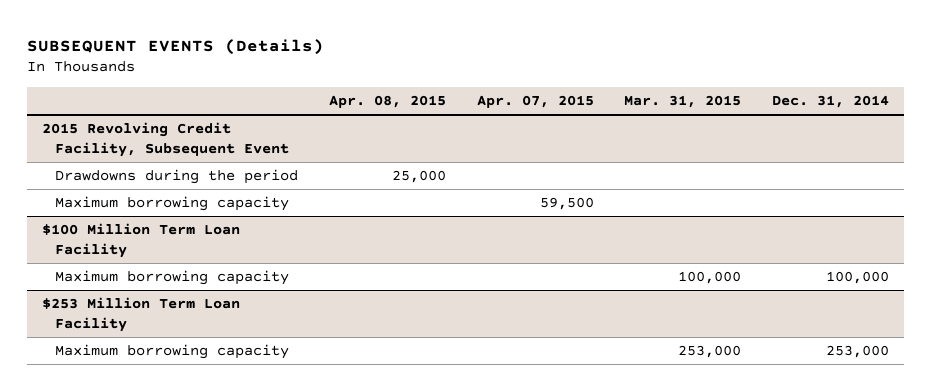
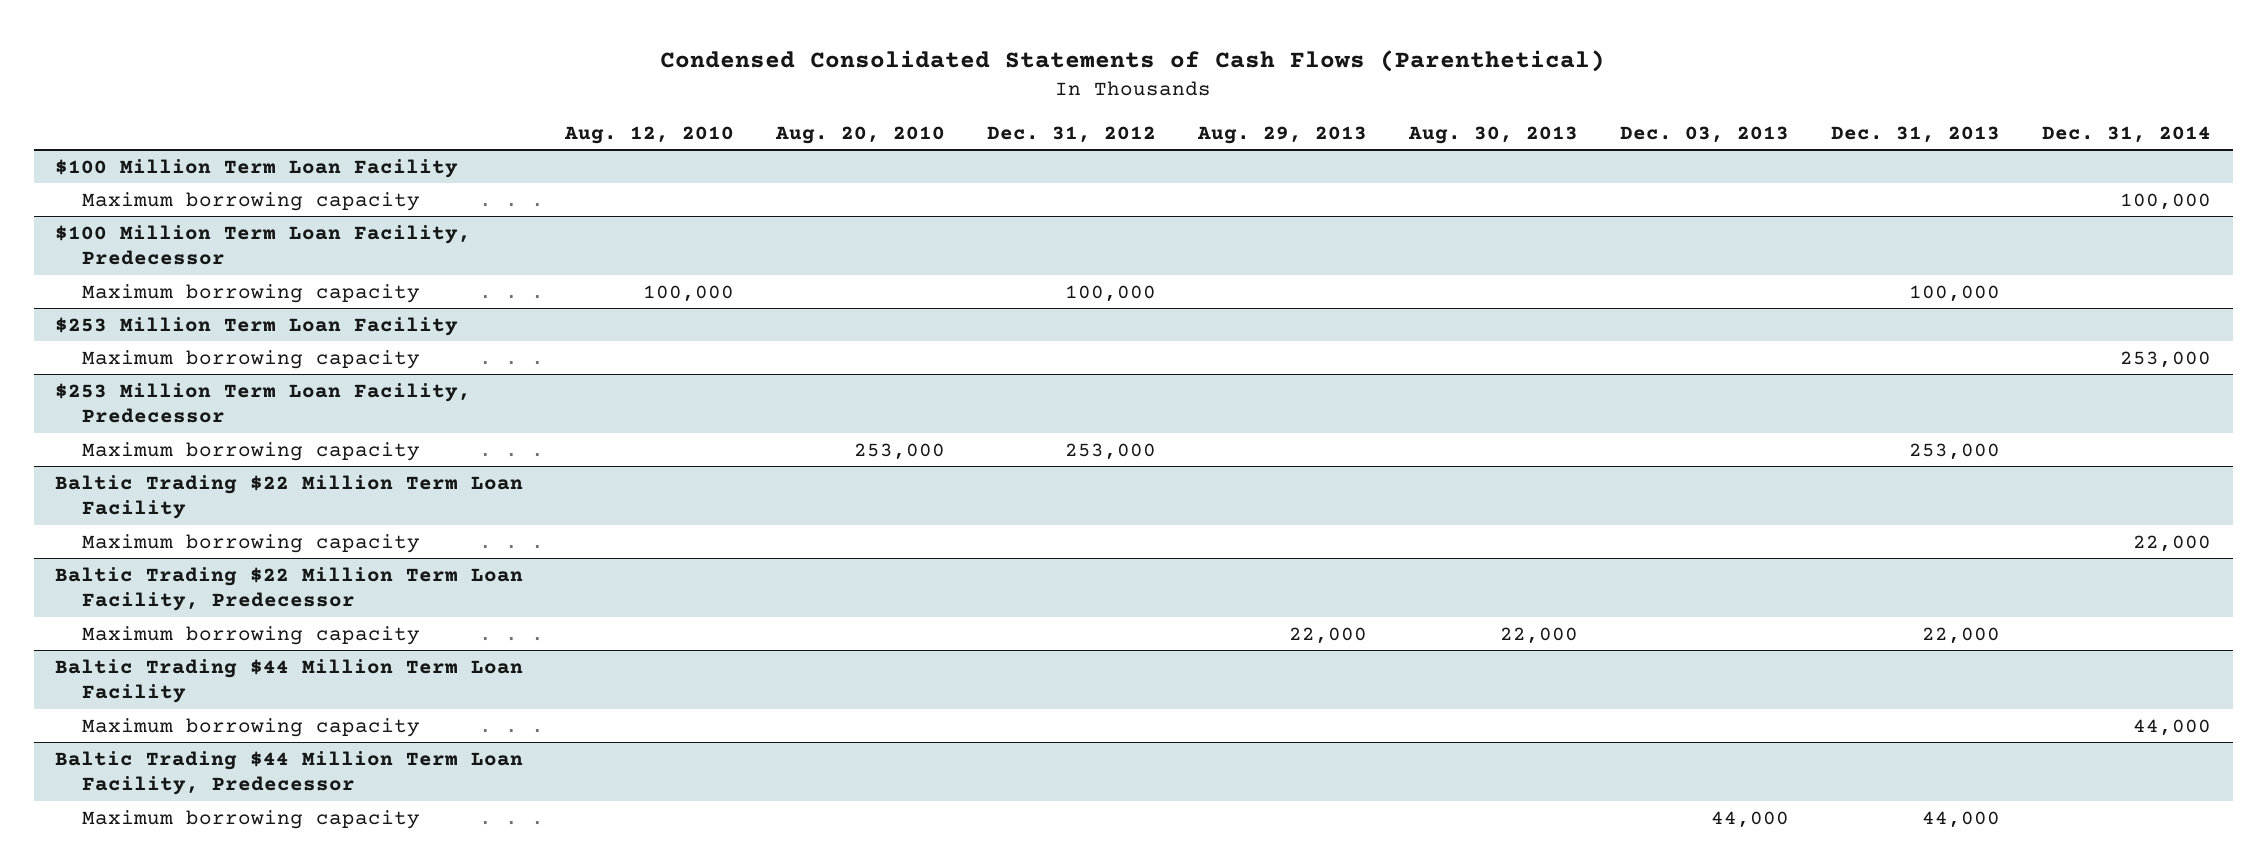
[27,38,325,55] SUBSEQUENT EVENTS (Details) -> [660,49,1606,72] Condensed Consolidated Statements of Cash Flows (Parenthetical)
[328,94,446,108] Apr. 08, 2015 -> none
[476,94,594,108] Apr. 07, 2015 -> none
[624,94,742,108] Mar. 31, 2015 -> none
none -> [563,126,734,145] Aug. 12, 2010
none -> [774,126,945,145] Aug. 20, 2010
none -> [987,126,1157,144] Dec. 31, 2012
none -> [1197,126,1368,145] Aug. 29, 2013
none -> [1408,126,1579,145] Aug. 30, 2013
none -> [1620,126,1790,144] Dec. 03, 2013
none -> [1831,126,2001,144] Dec. 31, 2013
[42,122,290,157] 2015 Revolving Credit Facility, Subsequent Event -> none
[55,169,299,185] Drawdowns during the period -> none
[55,196,290,212] Maximum borrowing capacity -> none
none -> [54,224,471,266] $100 Million Term Loan Facility, Predecessor
none -> [82,283,421,303] Maximum borrowing capacity
none -> [54,382,471,424] $253 Million Term Loan Facility, Predecessor
none -> [82,441,421,461] Maximum borrowing capacity
none -> [54,474,523,520] Baltic Trading $22 Million Term Loan Facility
none -> [82,533,421,553] Maximum borrowing capacity
none -> [54,566,523,612] Baltic Trading $22 Million Term Loan Facility, Predecessor
none -> [82,625,421,645] Maximum borrowing capacity
none -> [54,658,523,704] Baltic Trading $44 Million Term Loan Facility
none -> [82,717,421,737] Maximum borrowing capacity
none -> [54,750,523,796] Baltic Trading $44 Million Term Loan Facility, Predecessor
none -> [82,809,421,829] Maximum borrowing capacity

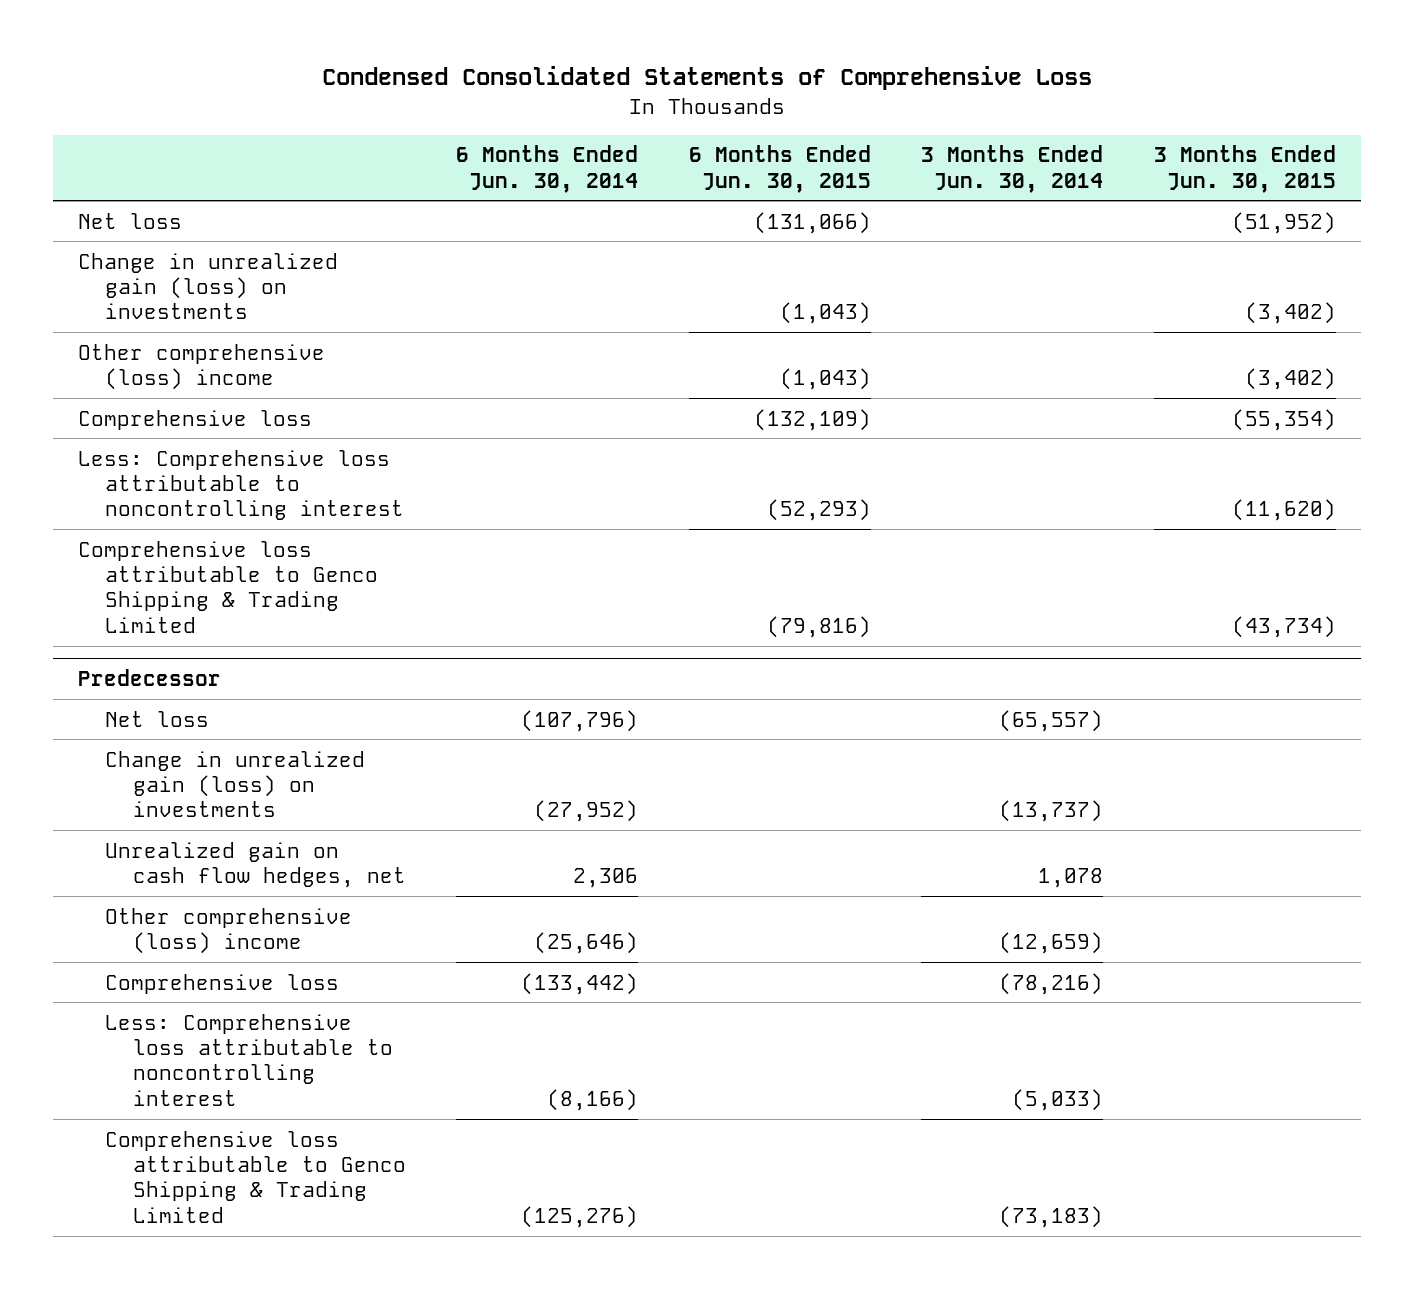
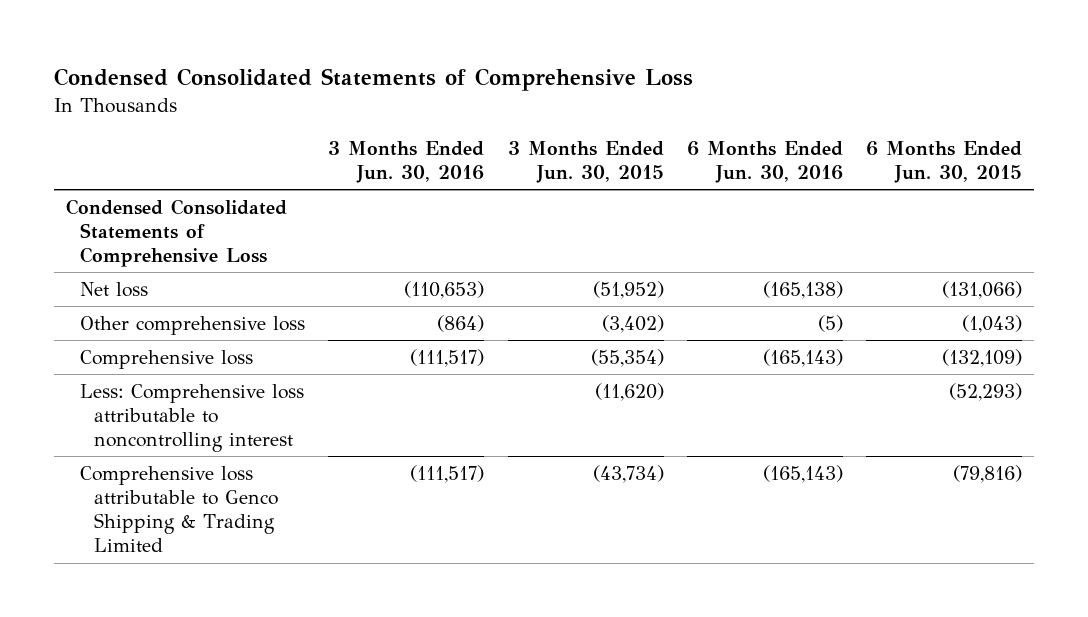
[456,145,639,193] 6 Months Ended Jun. 30, 2014 -> none
[921,145,1104,193] 3 Months Ended Jun. 30, 2014 -> none
none -> [328,141,485,184] 3 Months Ended Jun. 30, 2016
none -> [686,141,843,184] 6 Months Ended Jun. 30, 2016
none -> [66,198,288,268] Condensed Consolidated Statements of Comprehensive Loss
[77,252,338,320] Change in unrealized gain (loss) on investments -> none
[77,343,325,390] Other comprehensive (loss) income -> [79,315,305,335] Other comprehensive loss
[77,669,221,687] Predecessor -> none
[105,710,210,727] Net loss -> none
[105,750,366,818] Change in unrealized gain (loss) on investments -> none
[105,841,406,888] Unrealized gain on cash flow hedges, net -> none
[105,907,353,954] Other comprehensive (loss) income -> none
[105,973,340,994] Comprehensive loss -> none
[105,1013,393,1106] Less: Comprehensive loss attributable to noncontrolling interest -> none
[105,1130,406,1223] Comprehensive loss attributable to Genco Shipping & Trading Limited -> none

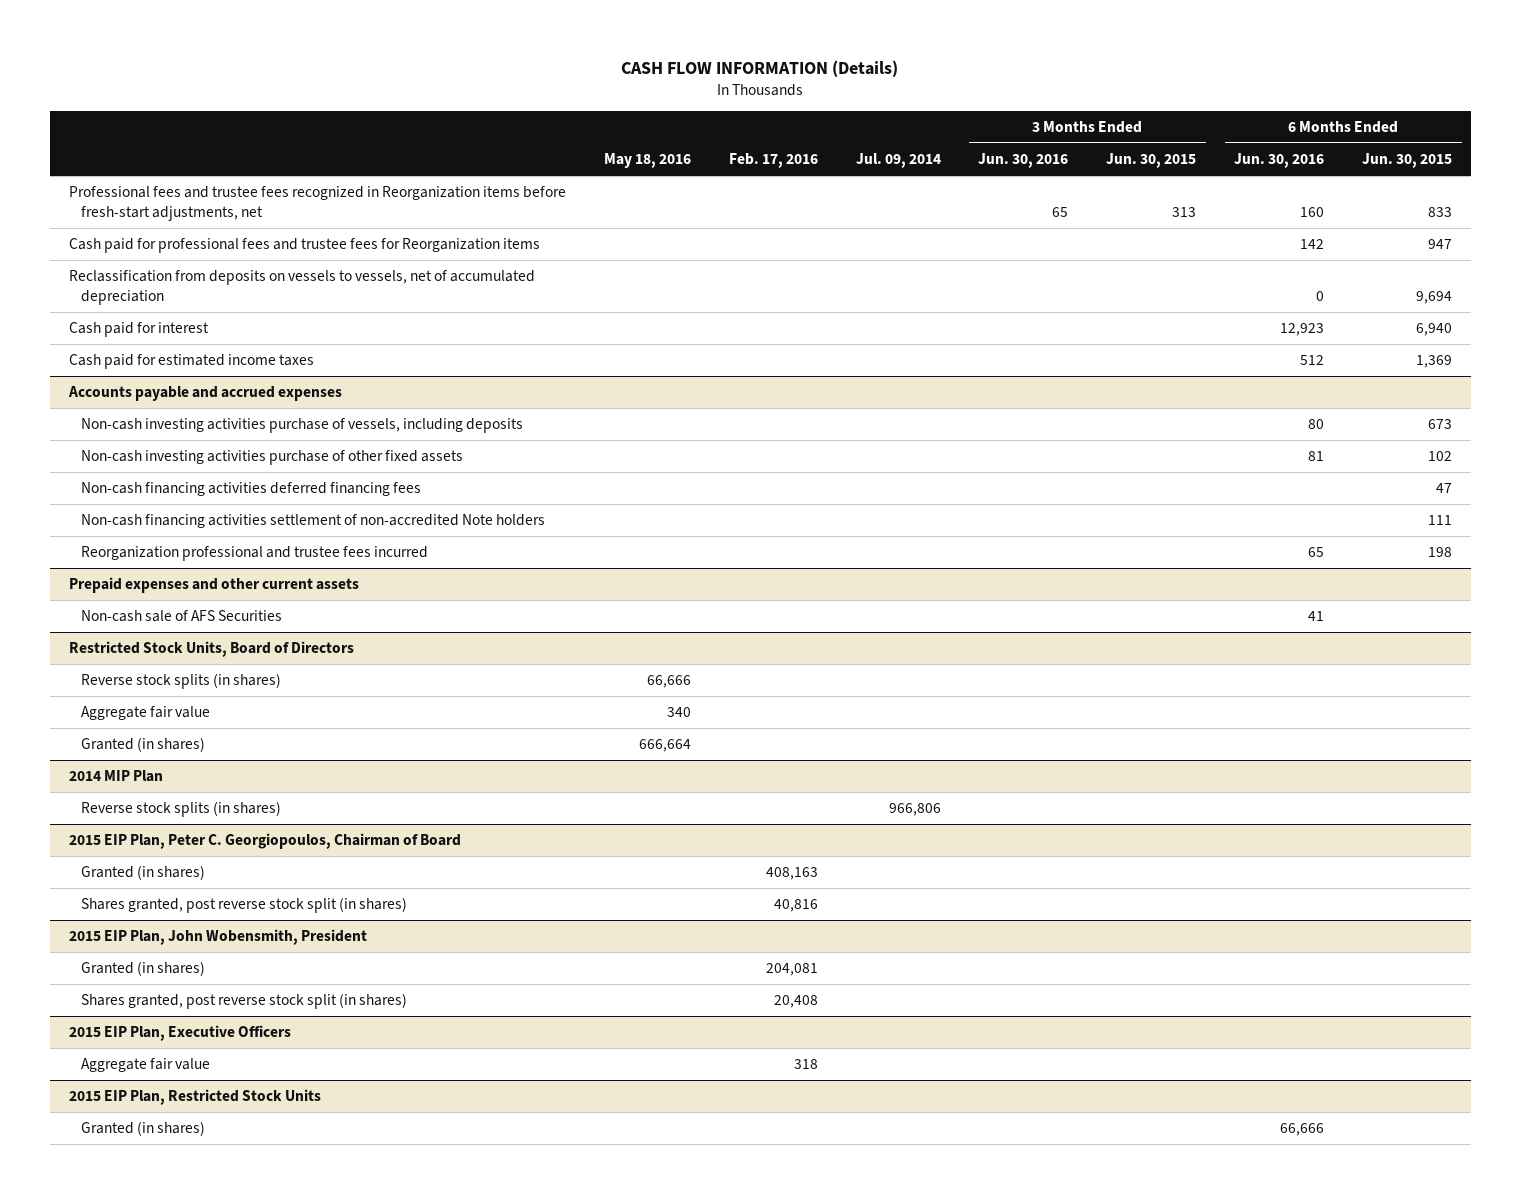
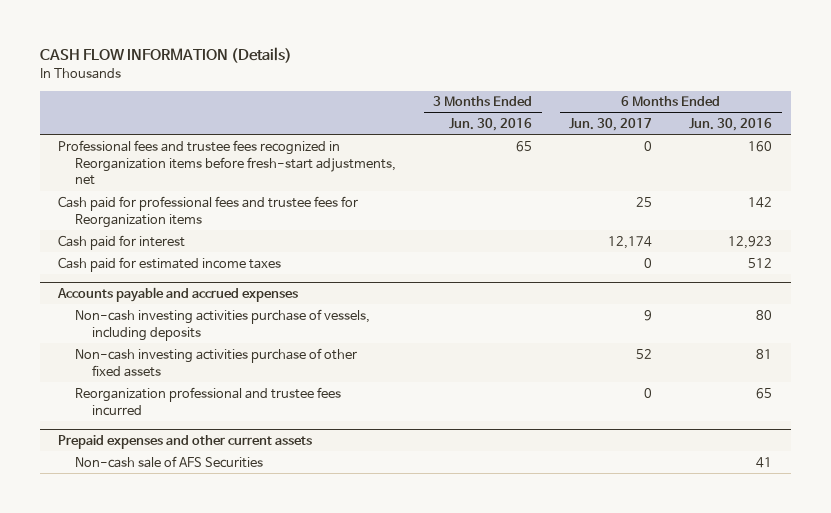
[603,153,691,169] May 18, 2016 -> none
[728,153,818,169] Feb. 17, 2016 -> none
[855,153,941,169] Jul. 09, 2014 -> none
[1106,153,1197,169] Jun. 30, 2015 -> none
[1362,153,1453,169] Jun. 30, 2015 -> none
none -> [569,118,653,132] Jun. 30, 2017
[68,270,535,306] Reclassification from deposits on vessels to vessels, net of accumulated depreciation -> none
[80,482,421,497] Non-cash financing activities deferred financing fees -> none
[80,514,545,529] Non-cash financing activities settlement of non-accredited Note holders -> none
[68,641,354,658] Restricted Stock Units, Board of Directors -> none
[80,673,281,690] Reverse stock splits (in shares) -> none
[80,706,210,721] Aggregate fair value -> none
[80,737,205,753] Granted (in shares) -> none
[68,770,163,783] 2014 MIP Plan -> none
[80,801,281,818] Reverse stock splits (in shares) -> none
[68,833,461,850] 2015 EIP Plan, Peter C. Georgiopoulos, Chairman of Board -> none
[80,865,205,881] Granted (in shares) -> none
[80,897,407,914] Shares granted, post reverse stock split (in shares) -> none
[68,929,367,946] 2015 EIP Plan, John Wobensmith, President -> none
[80,961,205,977] Granted (in shares) -> none
[80,993,407,1010] Shares granted, post reverse stock split (in shares) -> none
[68,1025,291,1042] 2015 EIP Plan, Executive Officers -> none
[80,1058,210,1073] Aggregate fair value -> none
[68,1089,321,1106] 2015 EIP Plan, Restricted Stock Units -> none
[80,1121,205,1137] Granted (in shares) -> none

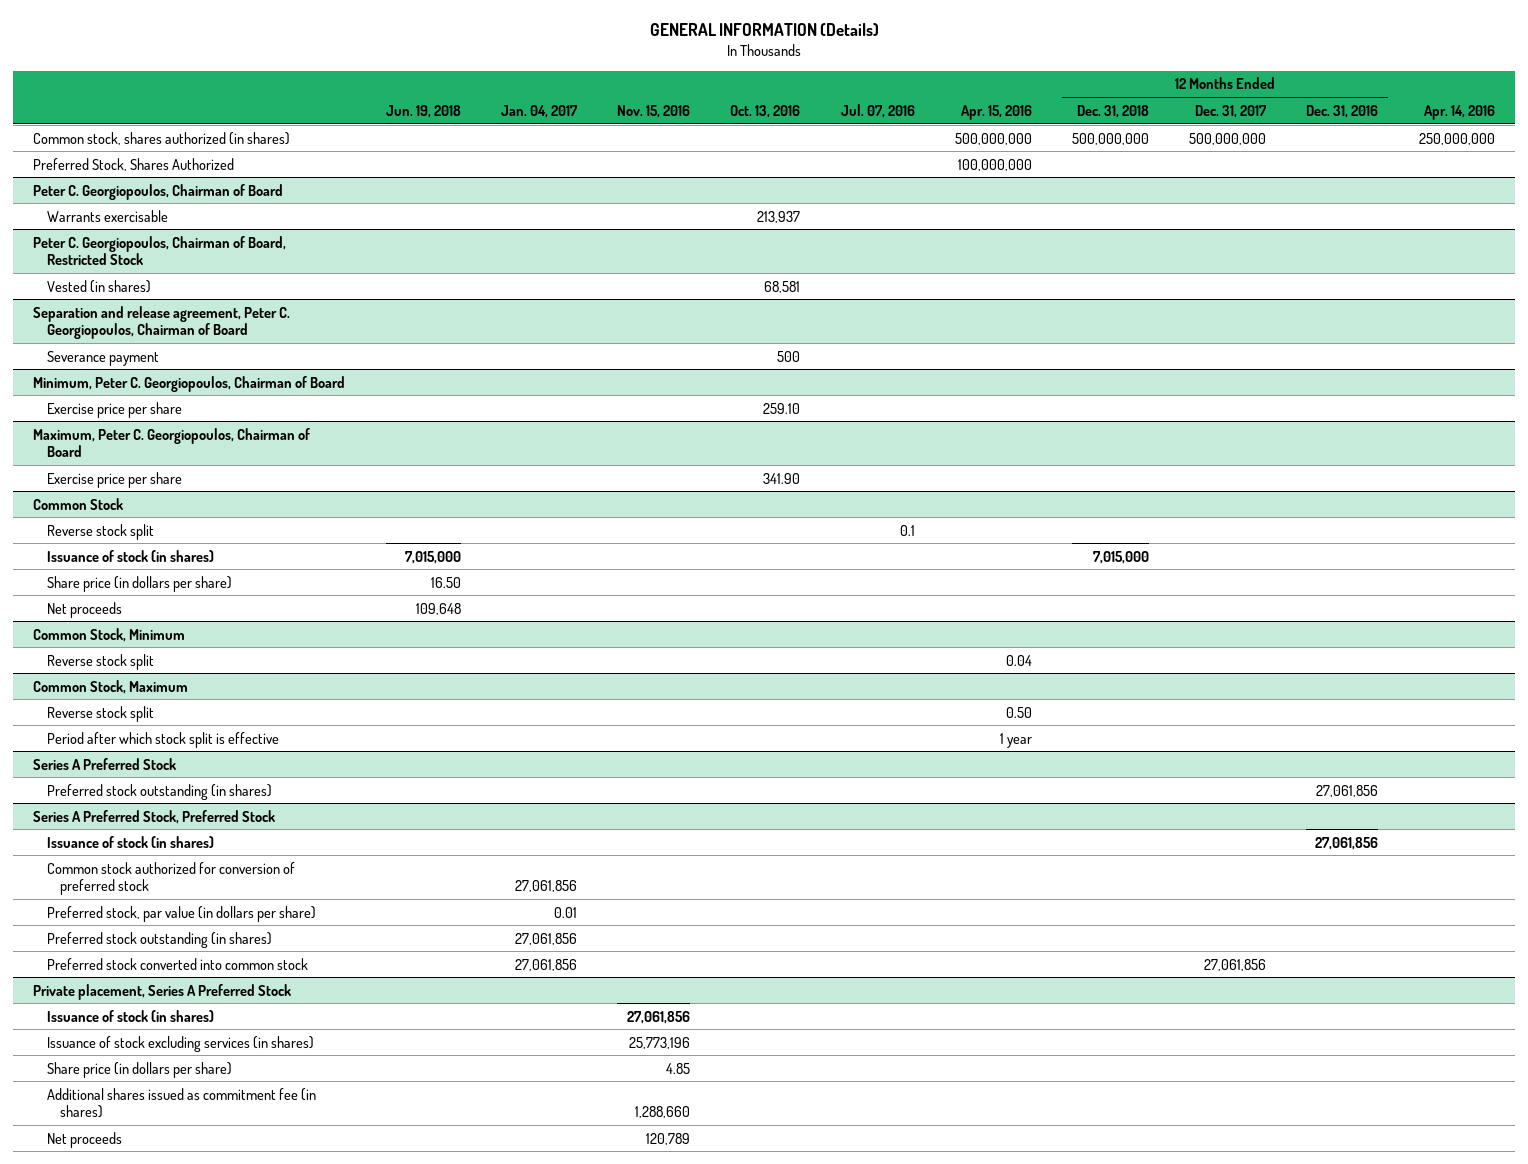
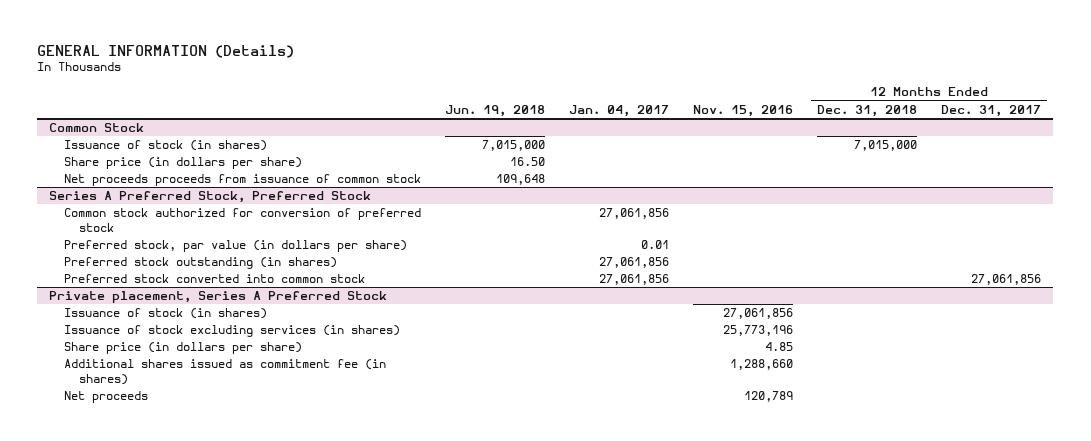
[730,104,801,118] Oct. 13, 2016 -> none
[840,103,915,118] Jul. 07, 2016 -> none
[960,104,1032,120] Apr. 15, 2016 -> none
[1306,104,1379,118] Dec. 31, 2016 -> none
[1423,104,1495,120] Apr. 14, 2016 -> none
[33,131,291,145] Common stock, shares authorized (in shares) -> none
[33,157,235,171] Preferred Stock, Shares Authorized -> none
[33,183,284,200] Peter C. Georgiopoulos, Chairman of Board -> none
[46,209,168,222] Warrants exercisable -> none
[33,235,287,265] Peter C. Georgiopoulos, Chairman of Board, Restricted Stock -> none
[46,279,151,293] Vested (in shares) -> none
[33,305,291,339] Separation and release agreement, Peter C. Georgiopoulos, Chairman of Board -> none
[46,350,159,366] Severance payment -> none
[33,375,346,392] Minimum, Peter C. Georgiopoulos, Chairman of Board -> none
[46,401,182,418] Exercise price per share -> none
[33,427,311,457] Maximum, Peter C. Georgiopoulos, Chairman of Board -> none
[46,471,182,488] Exercise price per share -> none
[46,523,154,540] Reverse stock split -> none
[33,627,186,642] Common Stock, Minimum -> none
[46,653,154,670] Reverse stock split -> none
[33,679,189,694] Common Stock, Maximum -> none
[46,705,154,722] Reverse stock split -> none
[46,731,279,748] Period after which stock split is effective -> none
[33,757,177,770] Series A Preferred Stock -> none
[46,783,272,800] Preferred stock outstanding (in shares) -> none
[46,601,122,618] Net proceeds -> [63,174,421,187] Net proceeds proceeds from issuance of common stock
[46,835,214,848] Issuance of stock (in shares) -> none

